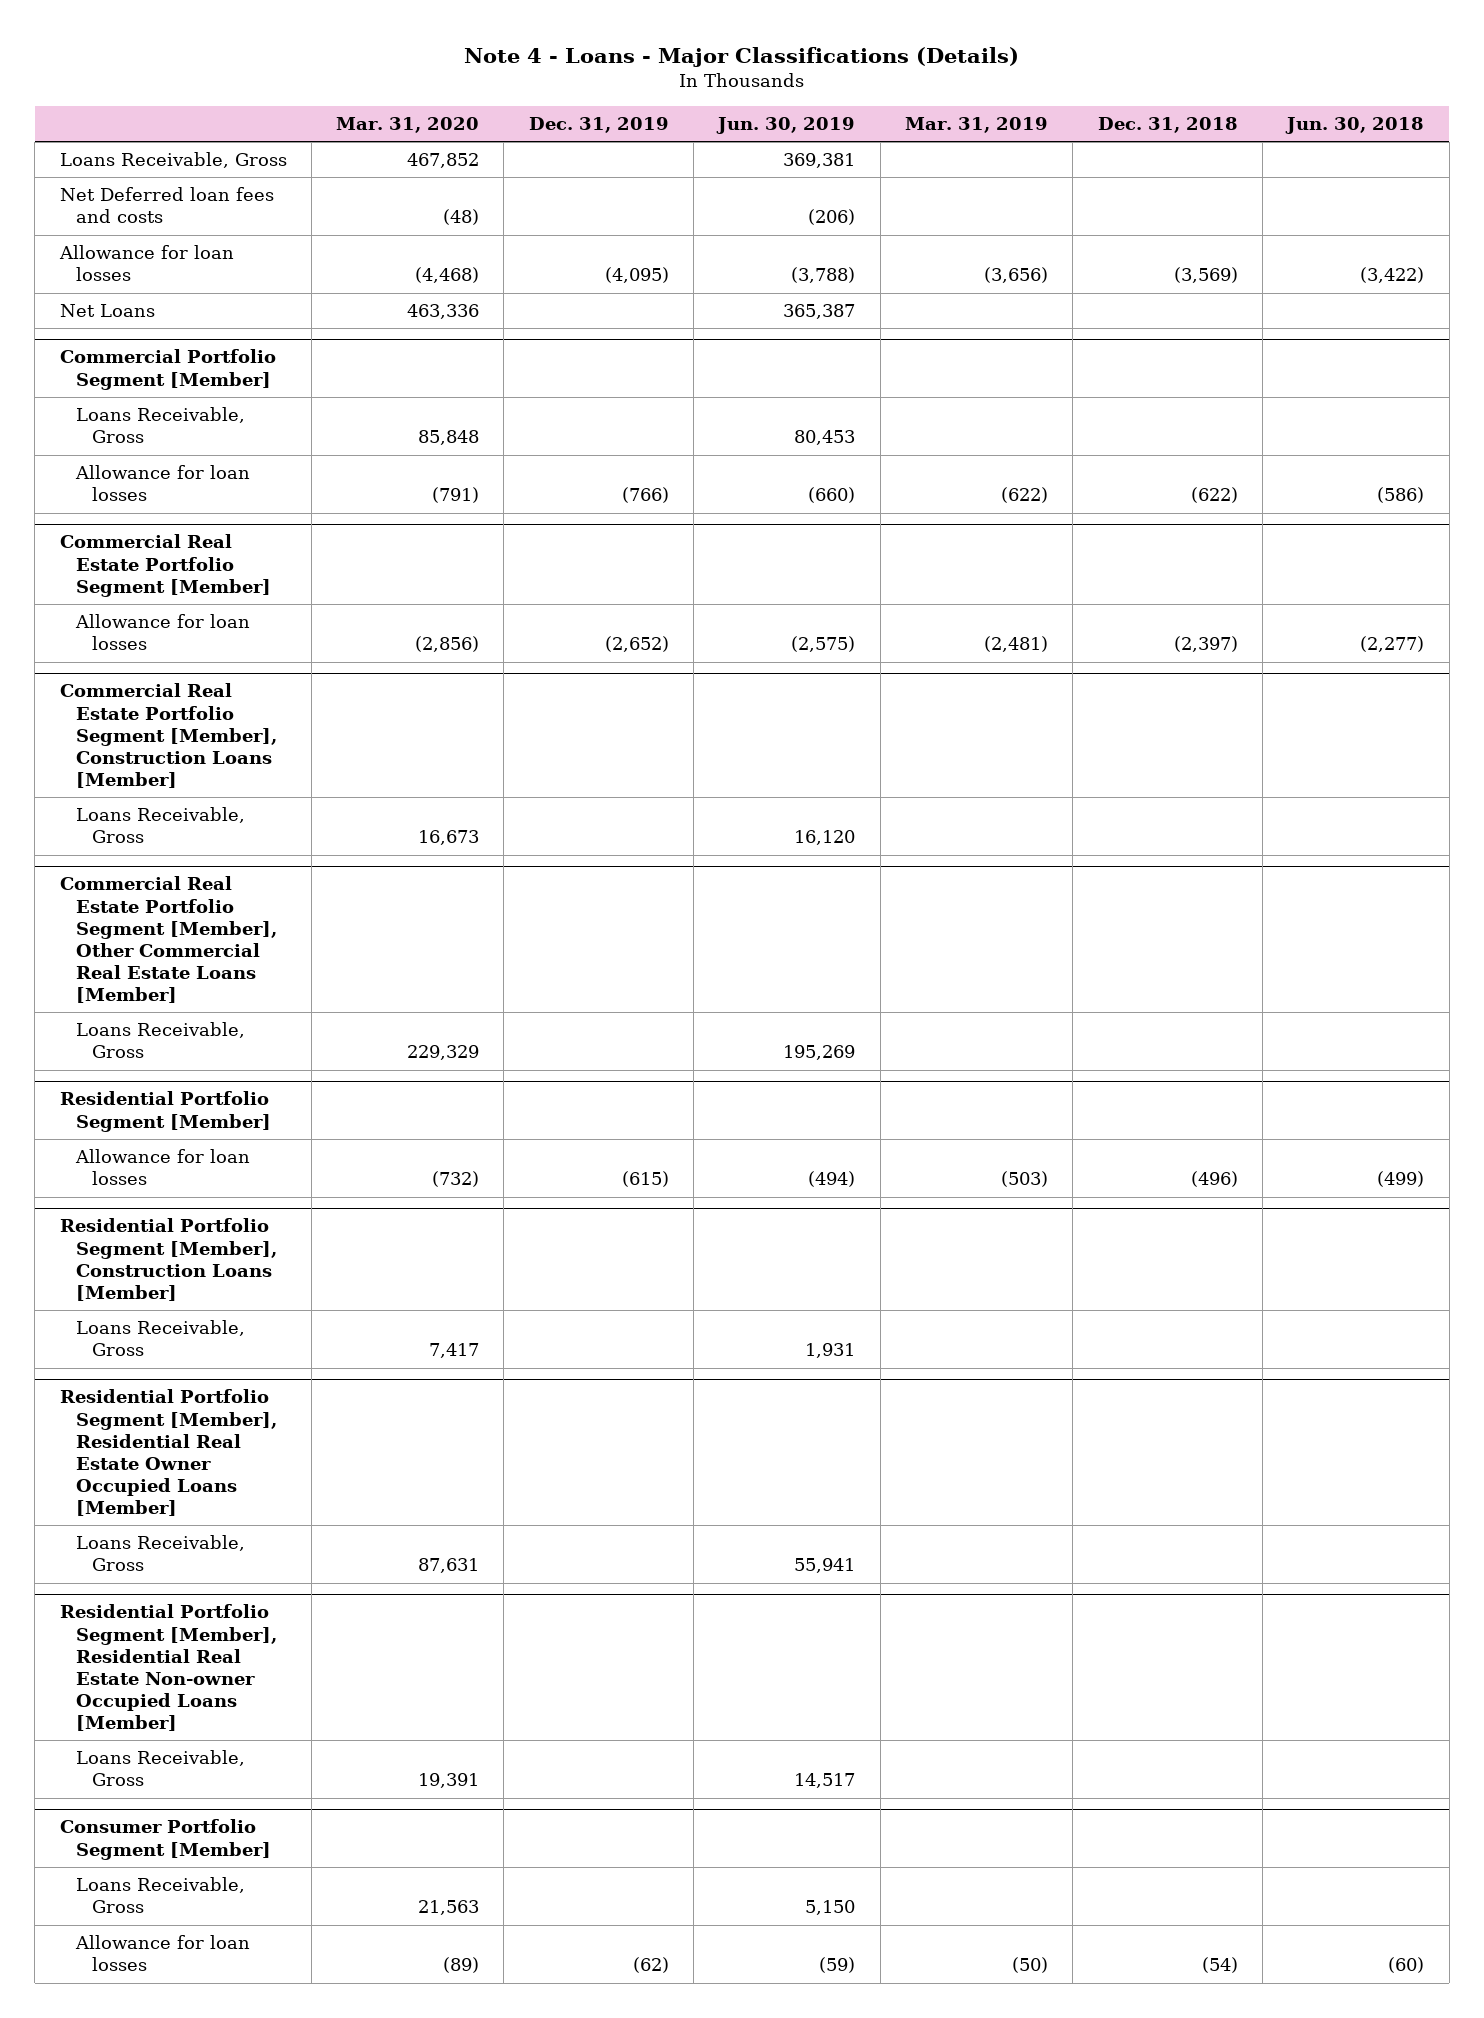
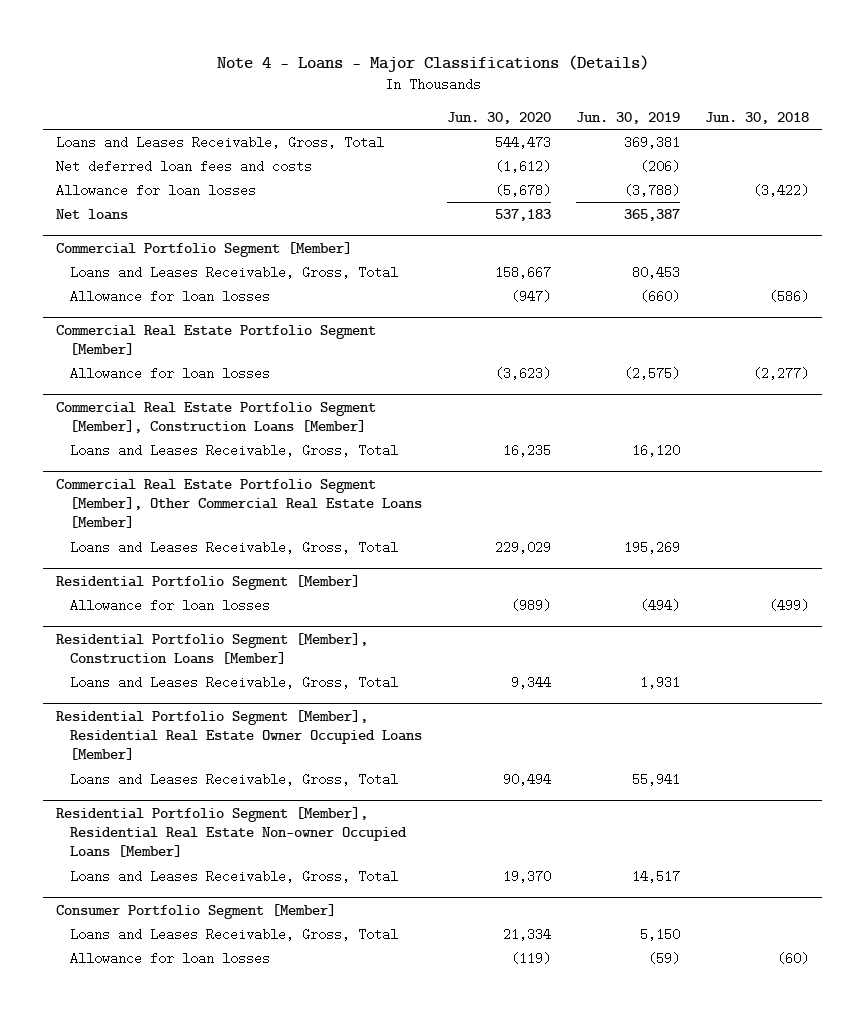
[336,116,480,133] Mar. 31, 2020 -> none
[528,116,669,133] Dec. 31, 2019 -> none
[904,116,1048,133] Mar. 31, 2019 -> none
[1097,116,1238,133] Dec. 31, 2018 -> none
none -> [446,111,551,124] Jun. 30, 2020
[59,152,287,169] Loans Receivable, Gross -> [55,135,384,149] Loans and Leases Receivable, Gross, Total
[59,187,274,224] Net Deferred loan fees and costs -> [55,159,312,173] Net deferred loan fees and costs
[59,304,155,318] Net Loans -> [55,208,128,220] Net loans
[75,407,245,444] Loans Receivable, Gross -> [69,265,398,279] Loans and Leases Receivable, Gross, Total
[75,807,245,844] Loans Receivable, Gross -> [69,443,398,457] Loans and Leases Receivable, Gross, Total
[75,1022,245,1059] Loans Receivable, Gross -> [69,540,398,554] Loans and Leases Receivable, Gross, Total
[75,1320,245,1357] Loans Receivable, Gross -> [69,675,398,689] Loans and Leases Receivable, Gross, Total
[75,1535,245,1572] Loans Receivable, Gross -> [69,772,398,786] Loans and Leases Receivable, Gross, Total
[75,1750,245,1787] Loans Receivable, Gross -> [69,869,398,883] Loans and Leases Receivable, Gross, Total
[75,1877,245,1914] Loans Receivable, Gross -> [69,927,398,941] Loans and Leases Receivable, Gross, Total

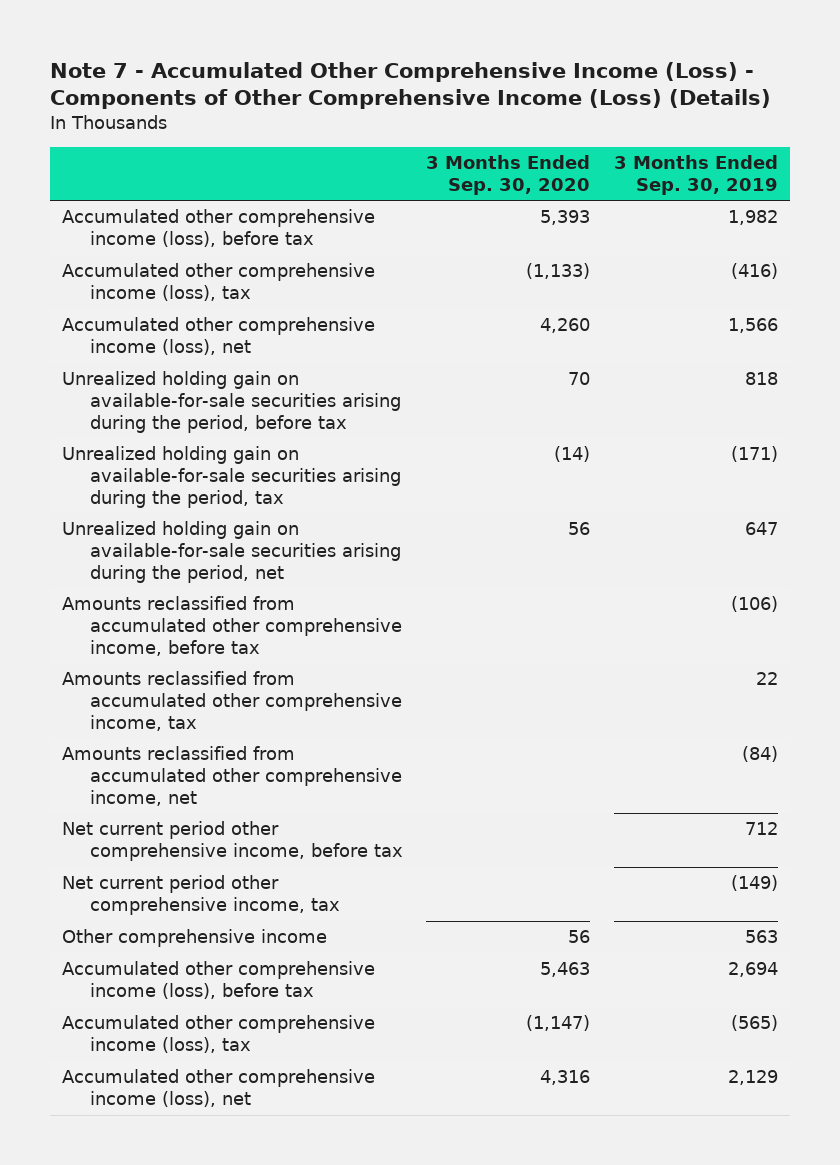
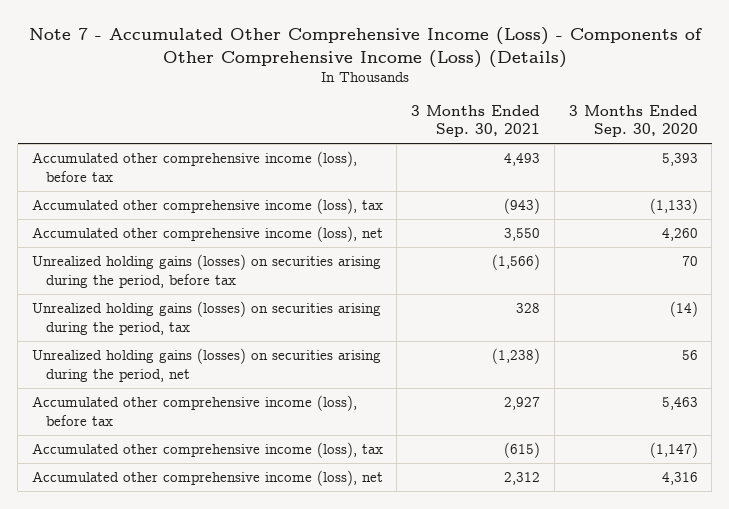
[613,155,778,195] 3 Months Ended Sep. 30, 2019 -> none
none -> [411,104,541,138] 3 Months Ended Sep. 30, 2021
[62,596,402,656] Amounts reclassified from accumulated other comprehensive income, before tax -> none
[62,671,402,731] Amounts reclassified from accumulated other comprehensive income, tax -> none
[62,746,402,806] Amounts reclassified from accumulated other comprehensive income, net -> none
[62,821,403,862] Net current period other comprehensive income, before tax -> none
[62,875,340,916] Net current period other comprehensive income, tax -> none
[62,929,328,948] Other comprehensive income -> none
[62,371,401,433] Unrealized holding gain on available-for-sale securities arising during the period, before tax -> [31,254,381,288] Unrealized holding gains (losses) on securities arising during the period, before tax
[62,446,401,508] Unrealized holding gain on available-for-sale securities arising during the period, tax -> [31,301,381,335] Unrealized holding gains (losses) on securities arising during the period, tax
[62,521,401,583] Unrealized holding gain on available-for-sale securities arising during the period, net -> [31,348,381,382] Unrealized holding gains (losses) on securities arising during the period, net

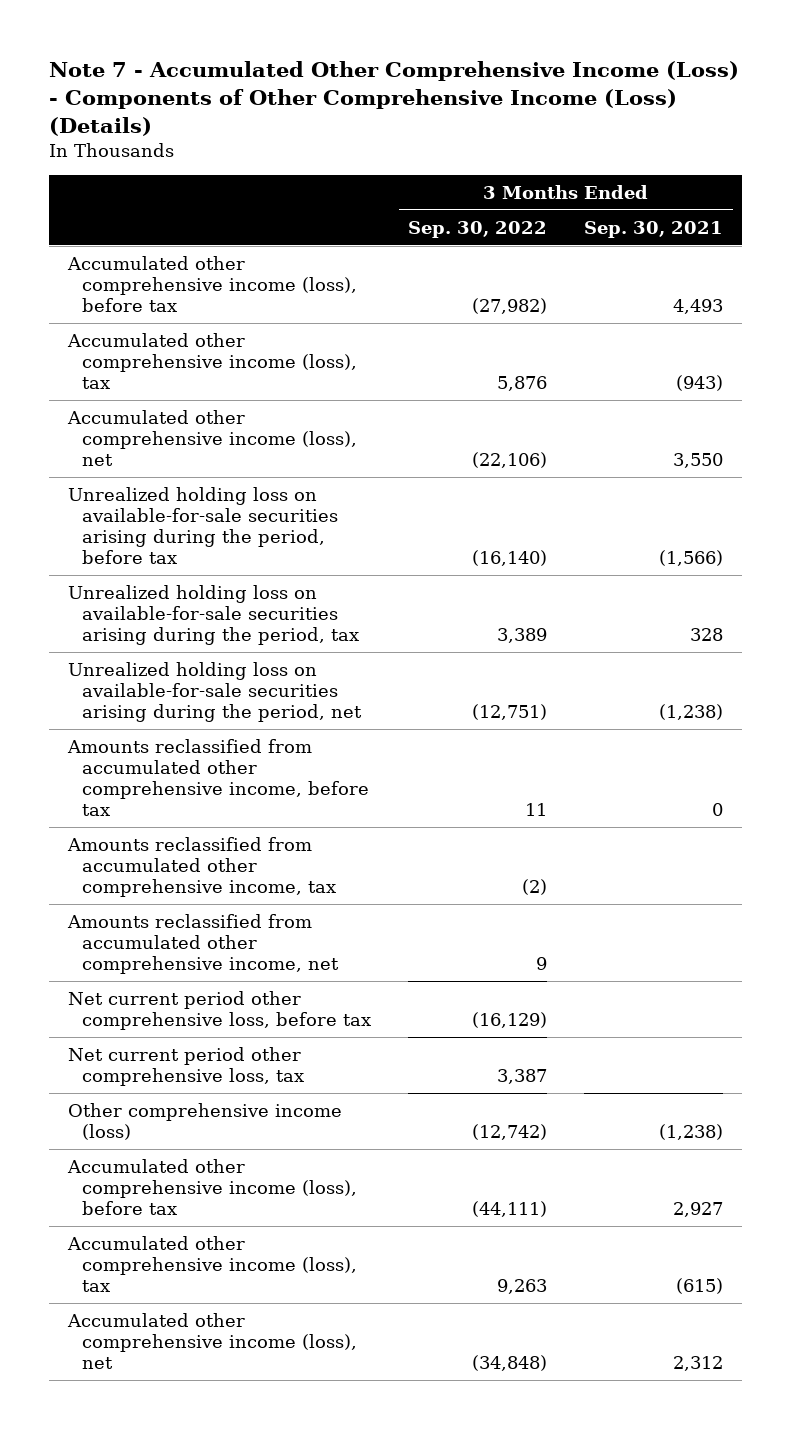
[568,104,698,138] 3 Months Ended Sep. 30, 2020 -> none
none -> [408,220,548,238] Sep. 30, 2022
[31,254,381,288] Unrealized holding gains (losses) on securities arising during the period, before tax -> [67,487,339,565] Unrealized holding loss on available-for-sale securities arising during the period, before tax
[31,301,381,335] Unrealized holding gains (losses) on securities arising during the period, tax -> [67,585,360,646] Unrealized holding loss on available-for-sale securities arising during the period, tax
[31,348,381,382] Unrealized holding gains (losses) on securities arising during the period, net -> [67,662,363,723] Unrealized holding loss on available-for-sale securities arising during the period, net
none -> [66,739,370,817] Amounts reclassified from accumulated other comprehensive income, before tax
none -> [66,837,337,898] Amounts reclassified from accumulated other comprehensive income, tax
none -> [66,914,340,975] Amounts reclassified from accumulated other comprehensive income, net
none -> [67,991,372,1031] Net current period other comprehensive loss, before tax
none -> [67,1047,305,1087] Net current period other comprehensive loss, tax
none -> [67,1103,342,1141] Other comprehensive income (loss)

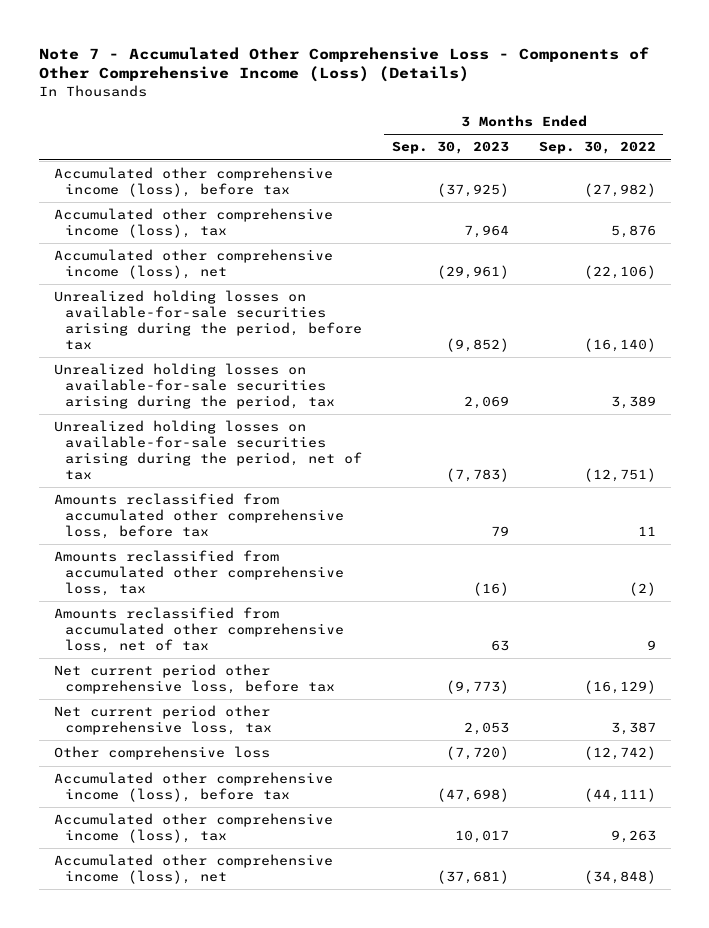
[49,60,740,136] Note 7 - Accumulated Other Comprehensive Income (Loss) - Components of Other Comprehensive Income (Loss) (Details) -> [38,46,649,83] Note 7 - Accumulated Other Comprehensive Loss - Components of Other Comprehensive Income (Loss) (Details)
[584,220,724,238] Sep. 30, 2021 -> none
none -> [391,141,509,155] Sep. 30, 2023
[67,487,339,565] Unrealized holding loss on available-for-sale securities arising during the period, before tax -> [53,290,362,350] Unrealized holding losses on available-for-sale securities arising during the period, before tax
[67,585,360,646] Unrealized holding loss on available-for-sale securities arising during the period, tax -> [53,363,335,409] Unrealized holding losses on available-for-sale securities arising during the period, tax
[67,662,363,723] Unrealized holding loss on available-for-sale securities arising during the period, net -> [53,420,362,480] Unrealized holding losses on available-for-sale securities arising during the period, net of tax
[66,739,370,817] Amounts reclassified from accumulated other comprehensive income, before tax -> [53,493,344,539] Amounts reclassified from accumulated other comprehensive loss, before tax
[66,837,337,898] Amounts reclassified from accumulated other comprehensive income, tax -> [53,550,344,596] Amounts reclassified from accumulated other comprehensive loss, tax
[66,914,340,975] Amounts reclassified from accumulated other comprehensive income, net -> [53,607,344,653] Amounts reclassified from accumulated other comprehensive loss, net of tax
[67,1103,342,1141] Other comprehensive income (loss) -> [53,746,270,761] Other comprehensive loss

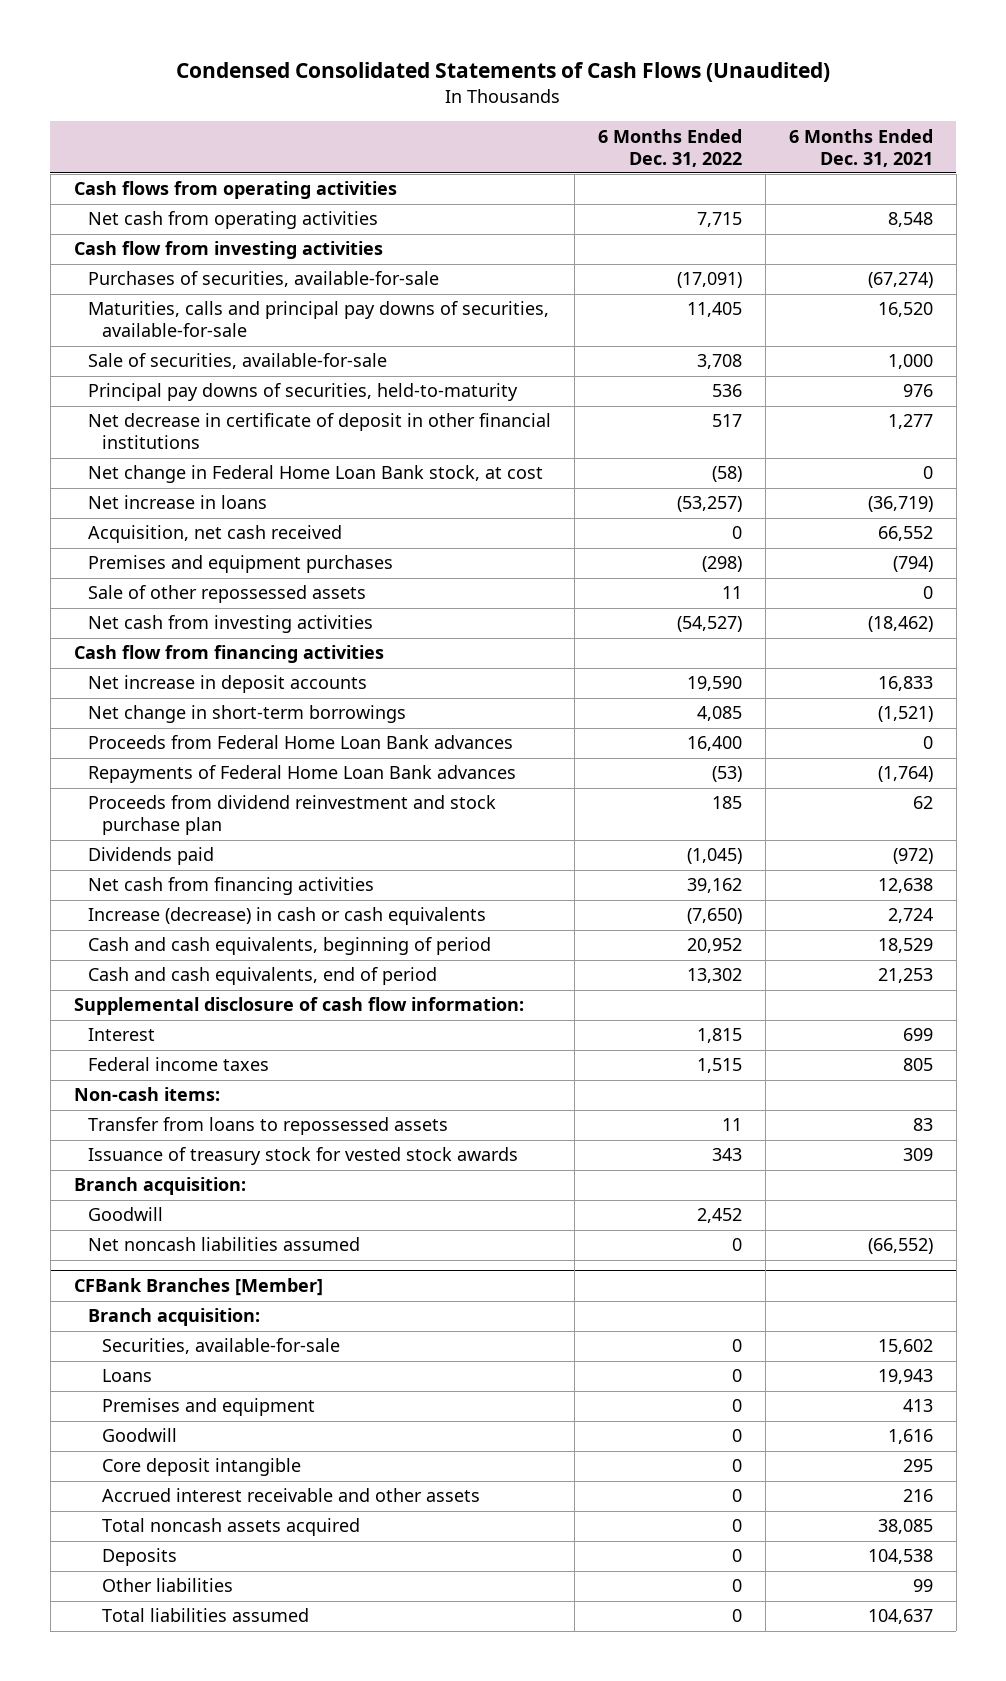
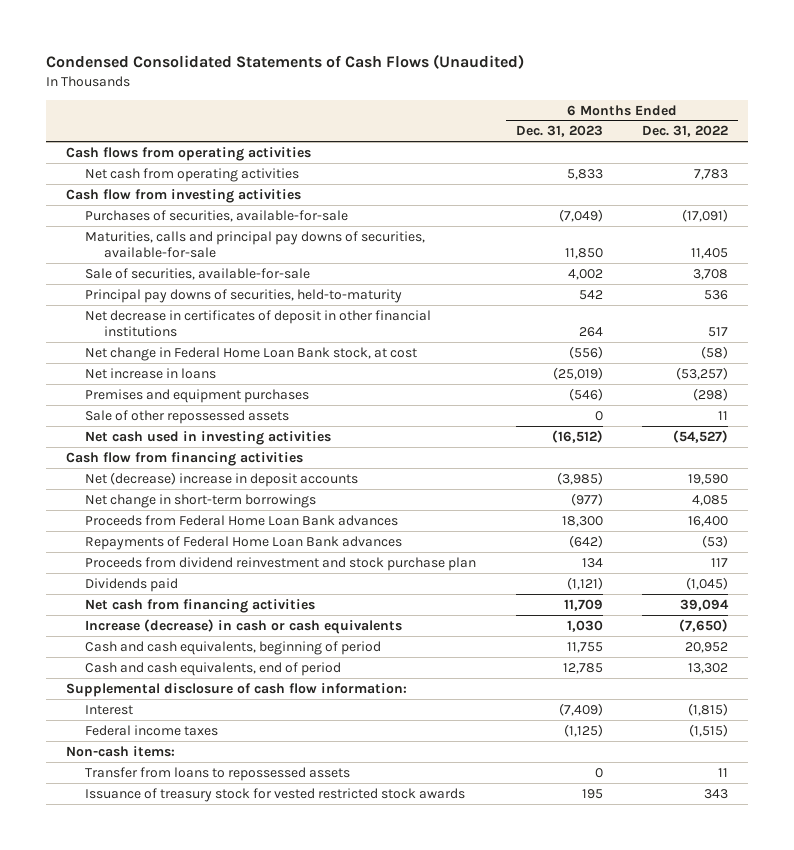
[788,128,933,167] 6 Months Ended Dec. 31, 2021 -> none
none -> [515,125,603,138] Dec. 31, 2023
[696,212,742,228] 7,715 -> [694,168,729,180] 7,783
[87,413,551,450] Net decrease in certificate of deposit in other financial institutions -> [84,309,431,337] Net decrease in certificates of deposit in other financial institutions
[87,525,342,544] Acquisition, net cash received -> none
[87,615,373,634] Net cash from investing activities -> [84,430,331,445] Net cash used in investing activities
[87,675,367,694] Net increase in deposit accounts -> [84,471,358,487] Net (decrease) increase in deposit accounts
[711,796,742,810] 185 -> [711,557,729,567] 117
[686,878,742,894] 39,162 -> [680,598,730,611] 39,094
[696,1028,742,1044] 1,815 -> [688,702,729,716] (1,815)
[696,1058,742,1074] 1,515 -> [689,723,729,737] (1,515)
[73,1177,246,1196] Branch acquisition: -> none
[87,1207,163,1222] Goodwill -> none
[87,1237,360,1252] Net noncash liabilities assumed -> none
[73,1278,323,1297] CFBank Branches [Member] -> none
[87,1308,260,1327] Branch acquisition: -> none
[101,1338,340,1355] Securities, available-for-sale -> none
[101,1369,152,1383] Loans -> none
[101,1398,315,1417] Premises and equipment -> none
[101,1428,177,1443] Goodwill -> none
[101,1458,301,1477] Core deposit intangible -> none
[101,1488,480,1503] Accrued interest receivable and other assets -> none
[101,1518,360,1537] Total noncash assets acquired -> none
[101,1548,177,1567] Deposits -> none
[101,1578,233,1593] Other liabilities -> none
[101,1608,309,1623] Total liabilities assumed -> none
[87,1147,518,1166] Issuance of treasury stock for vested stock awards -> [84,787,465,802] Issuance of treasury stock for vested restricted stock awards

